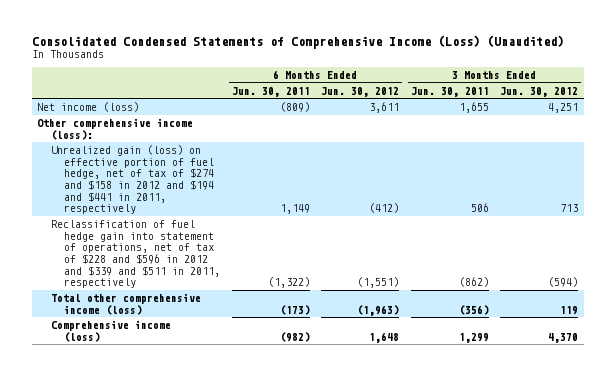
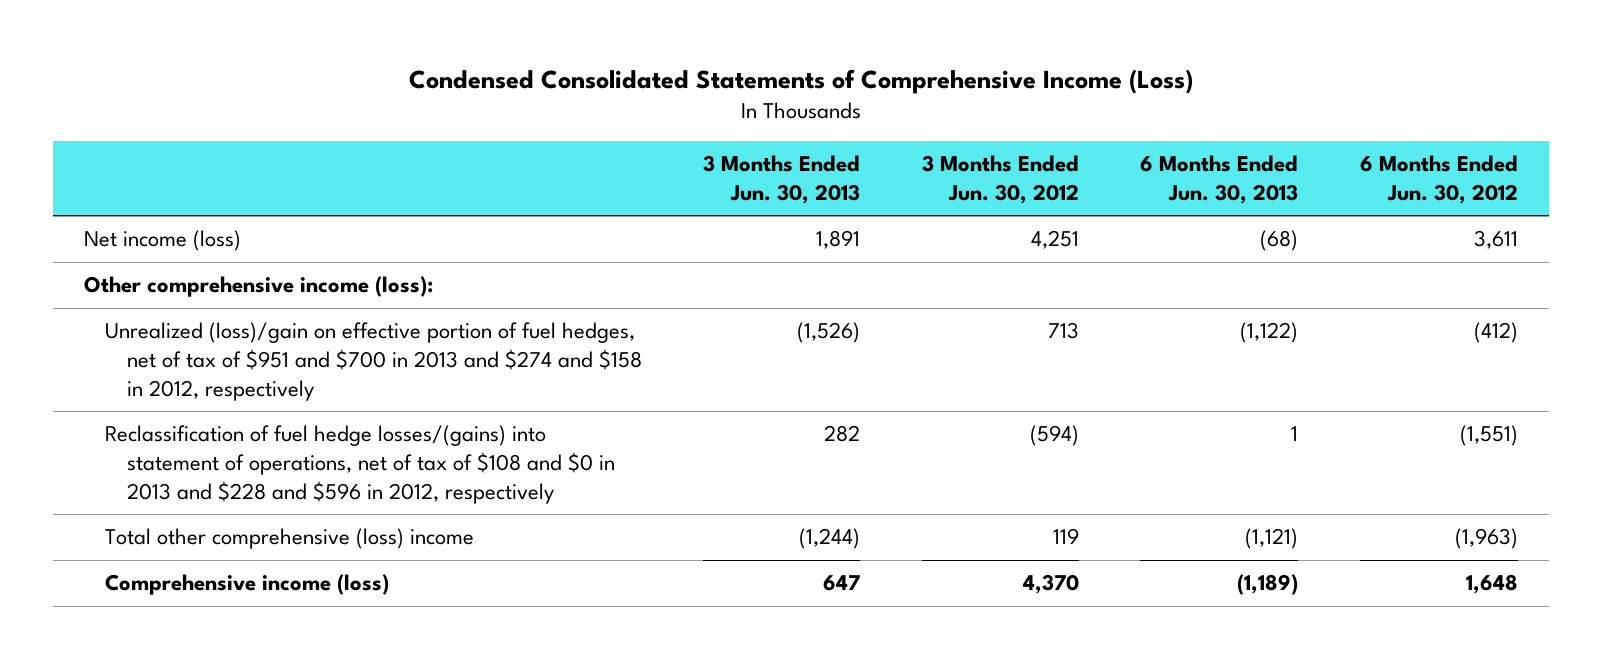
[31,34,564,49] Consolidated Condensed Statements of Comprehensive Income (Loss) (Unaudited) -> [408,68,1193,94] Condensed Consolidated Statements of Comprehensive Income (Loss)
[231,86,310,97] Jun. 30, 2011 -> none
[410,86,489,97] Jun. 30, 2011 -> none
none -> [703,155,861,205] 3 Months Ended Jun. 30, 2013
none -> [1140,155,1299,205] 6 Months Ended Jun. 30, 2013
[50,144,215,215] Unrealized gain (loss) on effective portion of fuel hedge, net of tax of $274 and $158 in 2012 and $194 and $441 in 2011, respectively -> [105,322,642,401] Unrealized (loss)/gain on effective portion of fuel hedges, net of tax of $951 and $700 in 2013 and $274 and $158 in 2012, respectively
[50,219,221,289] Reclassification of fuel hedge gain into statement of operations, net of tax of $228 and $596 in 2012 and $339 and $511 in 2011, respectively -> [105,425,615,504] Reclassification of fuel hedge losses/(gains) into statement of operations, net of tax of $108 and $0 in 2013 and $228 and $596 in 2012, respectively
[50,292,201,315] Total other comprehensive income (loss) -> [105,528,475,550] Total other comprehensive (loss) income

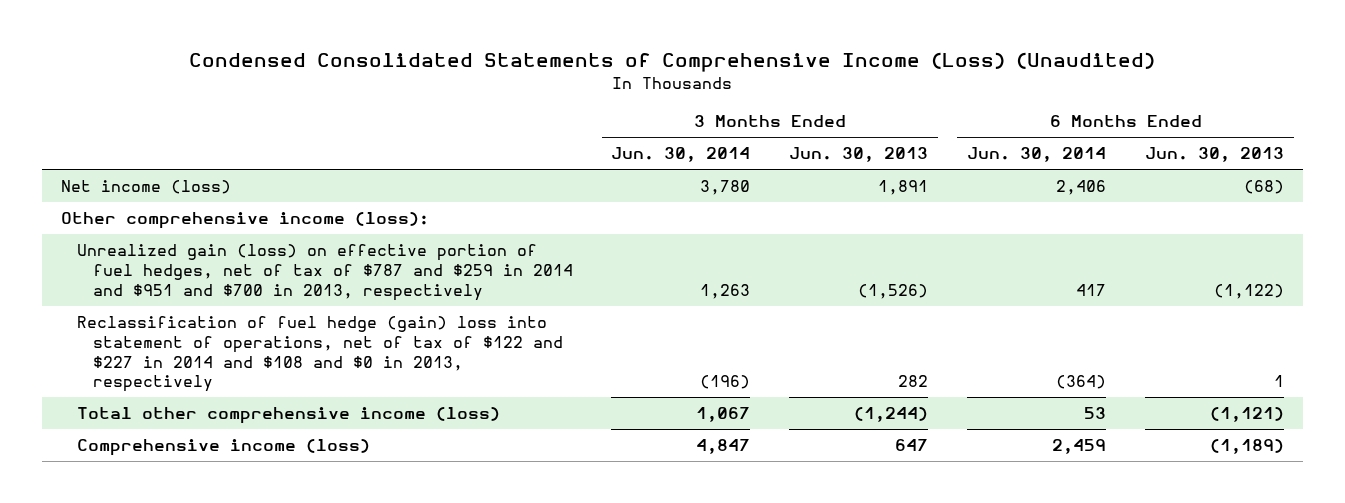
[408,68,1193,94] Condensed Consolidated Statements of Comprehensive Income (Loss) -> [189,51,1156,72] Condensed Consolidated Statements of Comprehensive Income (Loss) (Unaudited)
[921,155,1079,205] 3 Months Ended Jun. 30, 2012 -> none
[1359,155,1518,205] 6 Months Ended Jun. 30, 2012 -> none
none -> [611,147,751,163] Jun. 30, 2014
none -> [967,147,1107,163] Jun. 30, 2014
[105,322,642,401] Unrealized (loss)/gain on effective portion of fuel hedges, net of tax of $951 and $700 in 2013 and $274 and $158 in 2012, respectively -> [76,244,573,301] Unrealized gain (loss) on effective portion of fuel hedges, net of tax of $787 and $259 in 2014 and $951 and $700 in 2013, respectively
[105,425,615,504] Reclassification of fuel hedge losses/(gains) into statement of operations, net of tax of $108 and $0 in 2013 and $228 and $596 in 2012, respectively -> [76,316,563,393] Reclassification of fuel hedge (gain) loss into statement of operations, net of tax of $122 and $227 in 2014 and $108 and $0 in 2013, respectively
[105,528,475,550] Total other comprehensive (loss) income -> [76,407,500,425] Total other comprehensive income (loss)

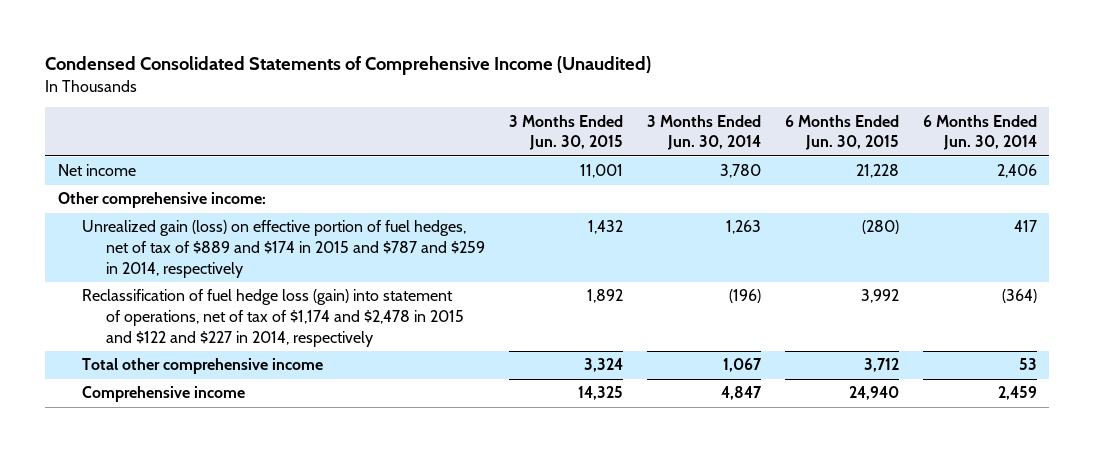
[189,51,1156,72] Condensed Consolidated Statements of Comprehensive Income (Loss) (Unaudited) -> [45,56,652,76] Condensed Consolidated Statements of Comprehensive Income (Unaudited)
[789,147,929,163] Jun. 30, 2013 -> none
[1144,147,1284,163] Jun. 30, 2013 -> none
none -> [509,114,624,151] 3 Months Ended Jun. 30, 2015
none -> [785,114,900,151] 6 Months Ended Jun. 30, 2015
[60,180,231,195] Net income (loss) -> [57,164,136,177] Net income
[60,212,429,230] Other comprehensive income (loss): -> [57,192,266,209] Other comprehensive income:
[76,244,573,301] Unrealized gain (loss) on effective portion of fuel hedges, net of tax of $787 and $259 in 2014 and $951 and $700 in 2013, respectively -> [81,220,486,278] Unrealized gain (loss) on effective portion of fuel hedges, net of tax of $889 and $174 in 2015 and $787 and $259 in 2014, respectively
[76,316,563,393] Reclassification of fuel hedge (gain) loss into statement of operations, net of tax of $122 and $227 in 2014 and $108 and $0 in 2013, respectively -> [81,289,465,347] Reclassification of fuel hedge loss (gain) into statement of operations, net of tax of $1,174 and $2,478 in 2015 and $122 and $227 in 2014, respectively
[76,407,500,425] Total other comprehensive income (loss) -> [81,358,323,375] Total other comprehensive income
[76,439,370,457] Comprehensive income (loss) -> [81,386,245,403] Comprehensive income

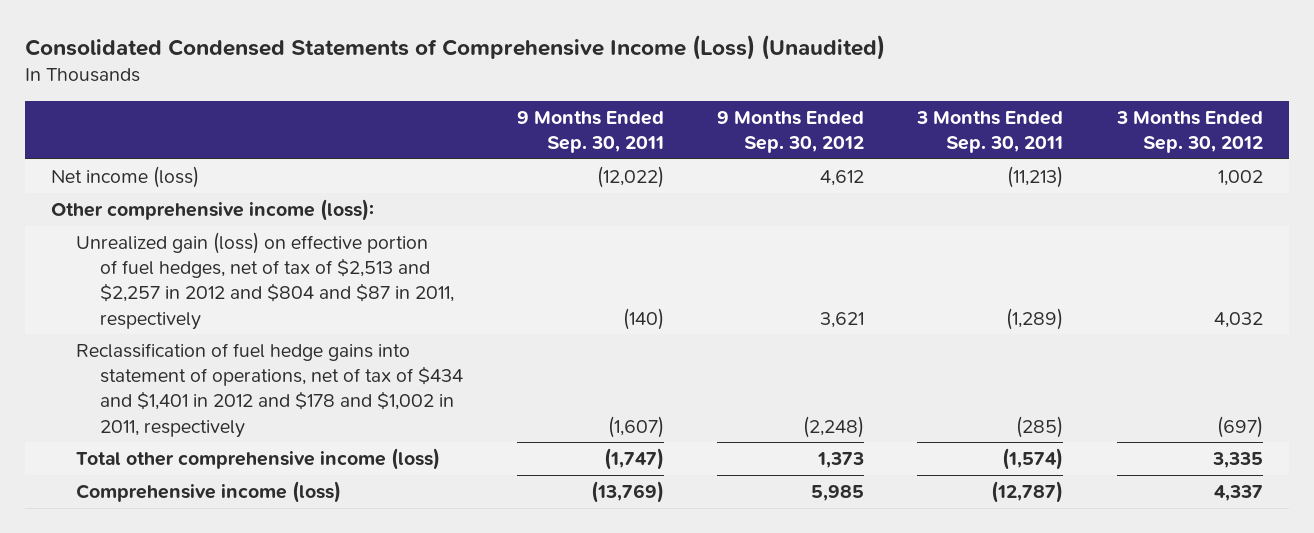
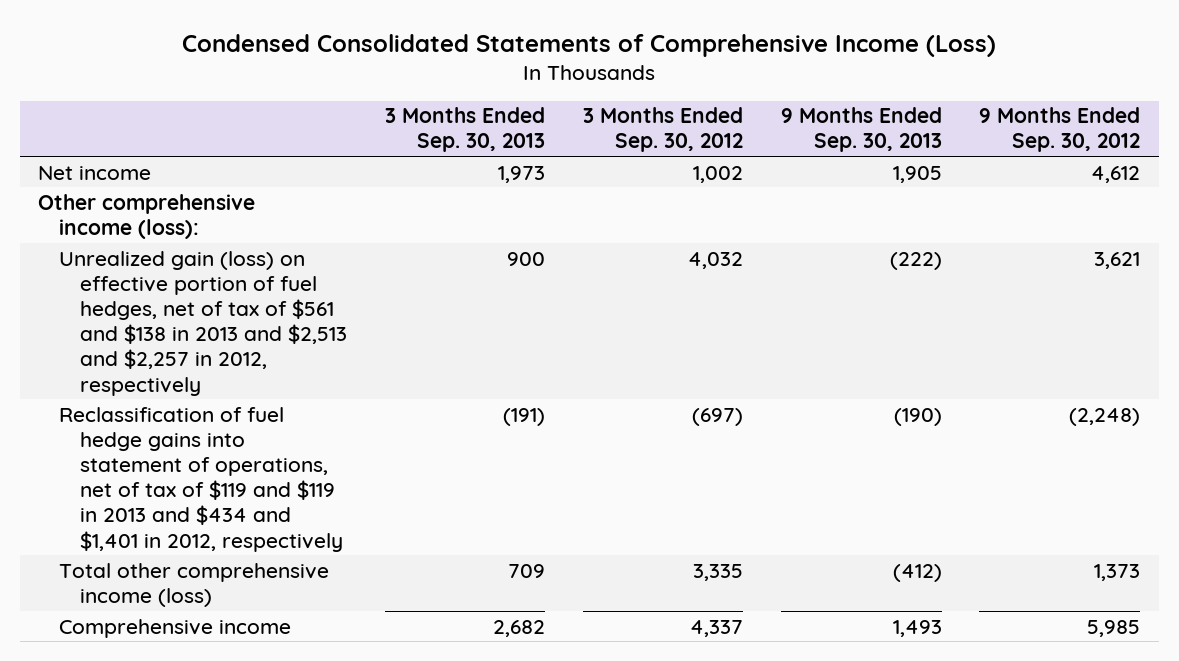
[24,34,885,60] Consolidated Condensed Statements of Comprehensive Income (Loss) (Unaudited) -> [182,33,997,57] Condensed Consolidated Statements of Comprehensive Income (Loss)
[516,110,664,153] 9 Months Ended Sep. 30, 2011 -> none
[916,110,1064,153] 3 Months Ended Sep. 30, 2011 -> none
none -> [385,107,546,153] 3 Months Ended Sep. 30, 2013
none -> [780,107,942,153] 9 Months Ended Sep. 30, 2013
[51,166,200,189] Net income (loss) -> [38,165,152,180] Net income
[75,232,455,330] Unrealized gain (loss) on effective portion of fuel hedges, net of tax of $2,513 and $2,257 in 2012 and $804 and $87 in 2011, respectively -> [59,250,348,396] Unrealized gain (loss) on effective portion of fuel hedges, net of tax of $561 and $138 in 2013 and $2,513 and $2,257 in 2012, respectively
[75,343,464,438] Reclassification of fuel hedge gains into statement of operations, net of tax of $434 and $1,401 in 2012 and $178 and $1,002 in 2011, respectively -> [59,406,344,552] Reclassification of fuel hedge gains into statement of operations, net of tax of $119 and $119 in 2013 and $434 and $1,401 in 2012, respectively
[75,481,341,504] Comprehensive income (loss) -> [59,618,292,638] Comprehensive income

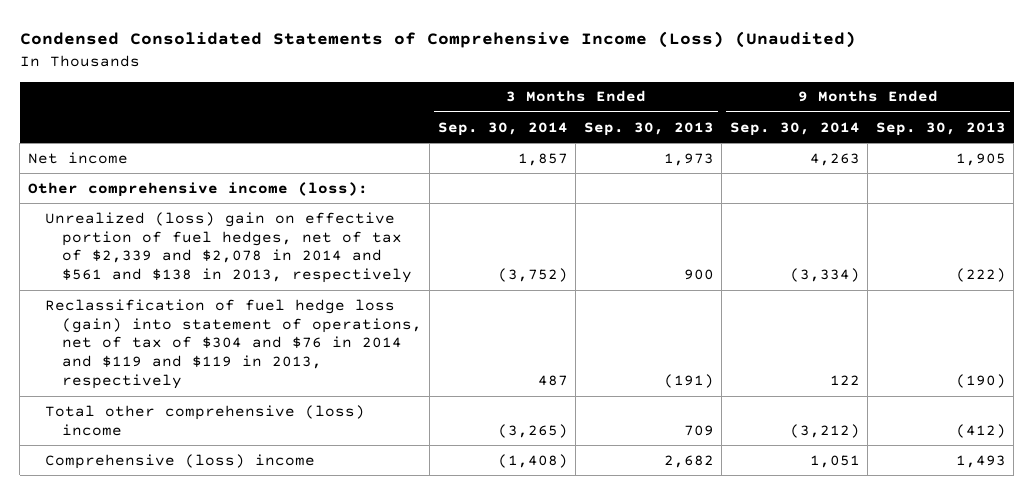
[182,33,997,57] Condensed Consolidated Statements of Comprehensive Income (Loss) -> [19,31,856,49] Condensed Consolidated Statements of Comprehensive Income (Loss) (Unaudited)
[582,107,743,153] 3 Months Ended Sep. 30, 2012 -> none
[979,107,1141,153] 9 Months Ended Sep. 30, 2012 -> none
none -> [437,121,568,136] Sep. 30, 2014
none -> [729,121,860,136] Sep. 30, 2014
[59,250,348,396] Unrealized gain (loss) on effective portion of fuel hedges, net of tax of $561 and $138 in 2013 and $2,513 and $2,257 in 2012, respectively -> [44,211,412,284] Unrealized (loss) gain on effective portion of fuel hedges, net of tax of $2,339 and $2,078 in 2014 and $561 and $138 in 2013, respectively
[59,406,344,552] Reclassification of fuel hedge gains into statement of operations, net of tax of $119 and $119 in 2013 and $434 and $1,401 in 2012, respectively -> [44,298,422,390] Reclassification of fuel hedge loss (gain) into statement of operations, net of tax of $304 and $76 in 2014 and $119 and $119 in 2013, respectively
[59,562,330,607] Total other comprehensive income (loss) -> [44,404,365,436] Total other comprehensive (loss) income
[59,618,292,638] Comprehensive income -> [44,453,315,469] Comprehensive (loss) income

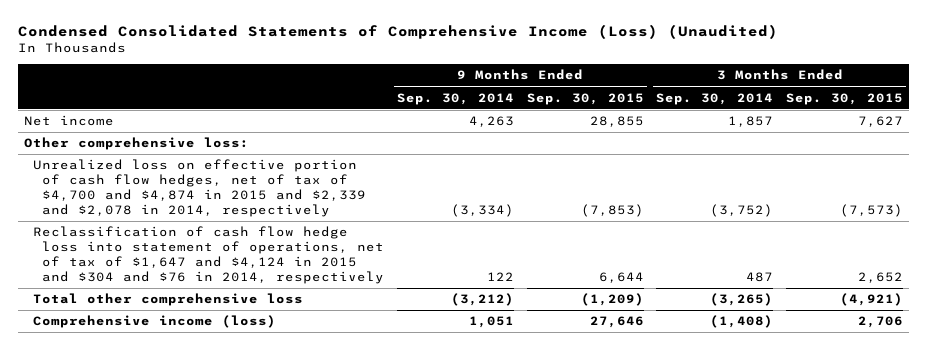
[583,121,714,136] Sep. 30, 2013 -> none
[875,121,1006,136] Sep. 30, 2013 -> none
none -> [526,92,644,105] Sep. 30, 2015
none -> [785,92,903,105] Sep. 30, 2015
[27,181,368,197] Other comprehensive income (loss): -> [24,137,250,151] Other comprehensive loss:
[44,211,412,284] Unrealized (loss) gain on effective portion of fuel hedges, net of tax of $2,339 and $2,078 in 2014 and $561 and $138 in 2013, respectively -> [33,159,367,217] Unrealized loss on effective portion of cash flow hedges, net of tax of $4,700 and $4,874 in 2015 and $2,339 and $2,078 in 2014, respectively
[44,298,422,390] Reclassification of fuel hedge loss (gain) into statement of operations, net of tax of $304 and $76 in 2014 and $119 and $119 in 2013, respectively -> [33,226,385,284] Reclassification of cash flow hedge loss into statement of operations, net of tax of $1,647 and $4,124 in 2015 and $304 and $76 in 2014, respectively
[44,404,365,436] Total other comprehensive (loss) income -> [33,293,304,307] Total other comprehensive loss
[44,453,315,469] Comprehensive (loss) income -> [33,315,277,329] Comprehensive income (loss)

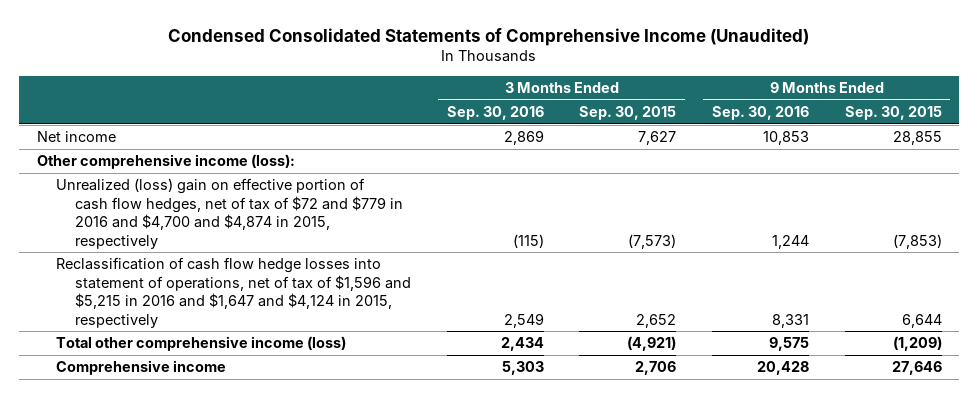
[17,24,778,40] Condensed Consolidated Statements of Comprehensive Income (Loss) (Unaudited) -> [168,27,810,46] Condensed Consolidated Statements of Comprehensive Income (Unaudited)
[396,92,514,105] Sep. 30, 2014 -> none
[656,92,774,105] Sep. 30, 2014 -> none
none -> [446,106,544,121] Sep. 30, 2016
none -> [711,106,809,121] Sep. 30, 2016
[24,137,250,151] Other comprehensive loss: -> [36,154,295,170] Other comprehensive income (loss):
[33,159,367,217] Unrealized loss on effective portion of cash flow hedges, net of tax of $4,700 and $4,874 in 2015 and $2,339 and $2,078 in 2014, respectively -> [55,178,404,249] Unrealized (loss) gain on effective portion of cash flow hedges, net of tax of $72 and $779 in 2016 and $4,700 and $4,874 in 2015, respectively
[33,226,385,284] Reclassification of cash flow hedge loss into statement of operations, net of tax of $1,647 and $4,124 in 2015 and $304 and $76 in 2014, respectively -> [55,257,412,328] Reclassification of cash flow hedge losses into statement of operations, net of tax of $1,596 and $5,215 in 2016 and $1,647 and $4,124 in 2015, respectively
[33,293,304,307] Total other comprehensive loss -> [55,336,346,352] Total other comprehensive income (loss)
[33,315,277,329] Comprehensive income (loss) -> [55,360,226,376] Comprehensive income

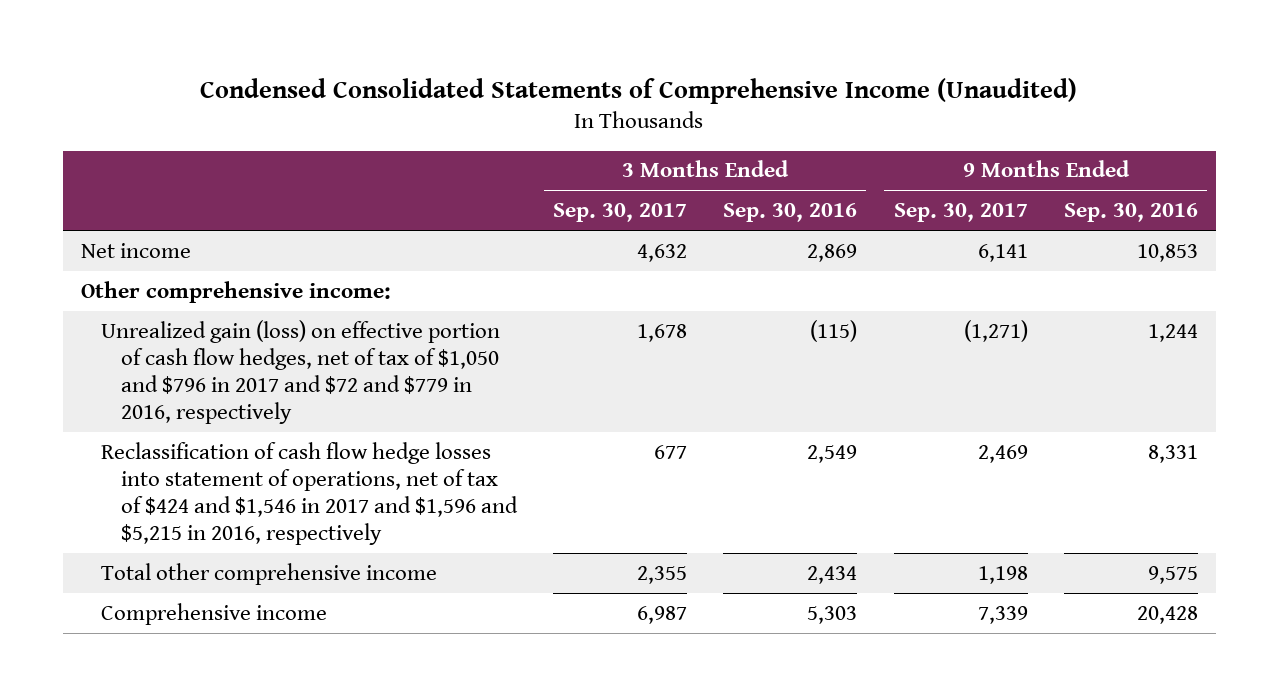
[579,106,677,121] Sep. 30, 2015 -> none
[844,106,942,121] Sep. 30, 2015 -> none
none -> [553,203,688,223] Sep. 30, 2017
none -> [893,203,1028,223] Sep. 30, 2017
[36,154,295,170] Other comprehensive income (loss): -> [81,280,392,303] Other comprehensive income:
[55,178,404,249] Unrealized (loss) gain on effective portion of cash flow hedges, net of tax of $72 and $779 in 2016 and $4,700 and $4,874 in 2015, respectively -> [101,319,501,425] Unrealized gain (loss) on effective portion of cash flow hedges, net of tax of $1,050 and $796 in 2017 and $72 and $779 in 2016, respectively
[55,257,412,328] Reclassification of cash flow hedge losses into statement of operations, net of tax of $1,596 and $5,215 in 2016 and $1,647 and $4,124 in 2015, respectively -> [101,441,519,546] Reclassification of cash flow hedge losses into statement of operations, net of tax of $424 and $1,546 in 2017 and $1,596 and $5,215 in 2016, respectively
[55,336,346,352] Total other comprehensive income (loss) -> [101,562,438,585] Total other comprehensive income

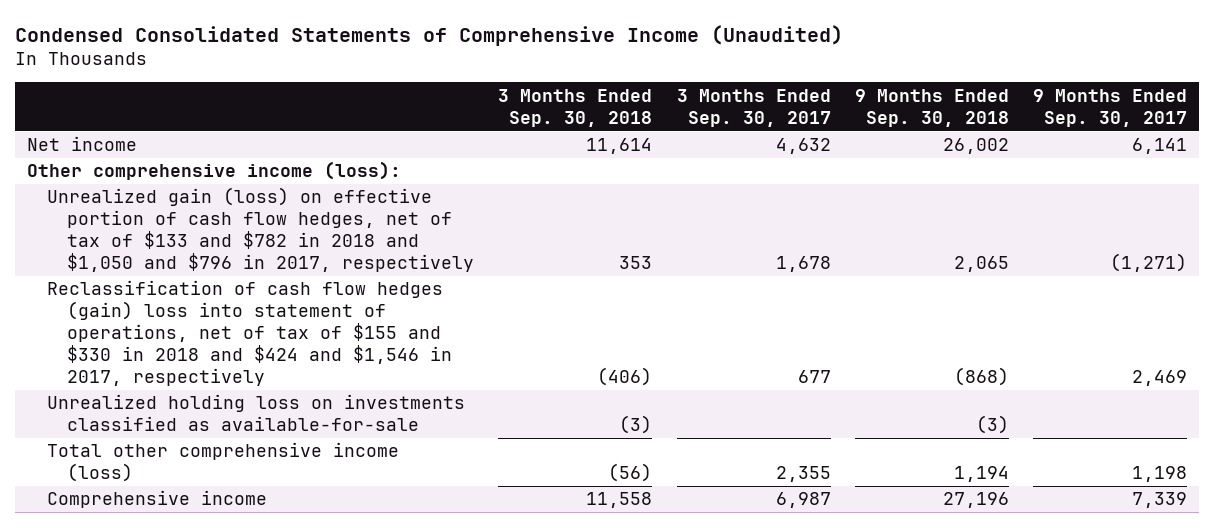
[723,203,858,223] Sep. 30, 2016 -> none
[1063,203,1198,223] Sep. 30, 2016 -> none
none -> [498,88,653,127] 3 Months Ended Sep. 30, 2018
none -> [854,88,1009,127] 9 Months Ended Sep. 30, 2018
[81,280,392,303] Other comprehensive income: -> [26,161,401,181] Other comprehensive income (loss):
[101,319,501,425] Unrealized gain (loss) on effective portion of cash flow hedges, net of tax of $1,050 and $796 in 2017 and $72 and $779 in 2016, respectively -> [47,187,475,273] Unrealized gain (loss) on effective portion of cash flow hedges, net of tax of $133 and $782 in 2018 and $1,050 and $796 in 2017, respectively
[101,441,519,546] Reclassification of cash flow hedge losses into statement of operations, net of tax of $424 and $1,546 in 2017 and $1,596 and $5,215 in 2016, respectively -> [47,280,453,387] Reclassification of cash flow hedges (gain) loss into statement of operations, net of tax of $155 and $330 in 2018 and $424 and $1,546 in 2017, respectively
none -> [47,394,466,432] Unrealized holding loss on investments classified as available-for-sale
[101,562,438,585] Total other comprehensive income -> [47,442,400,483] Total other comprehensive income (loss)

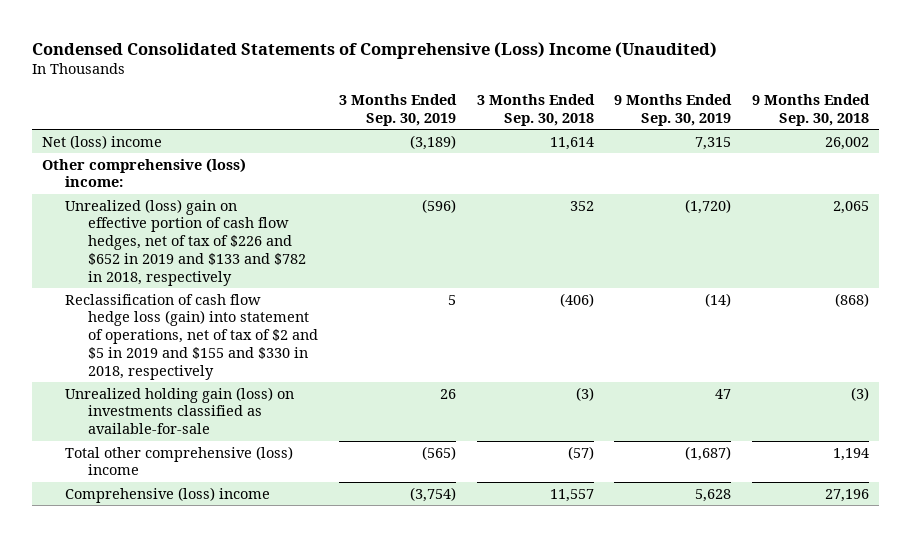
[14,24,843,46] Condensed Consolidated Statements of Comprehensive Income (Unaudited) -> [32,41,718,59] Condensed Consolidated Statements of Comprehensive (Loss) Income (Unaudited)
[676,88,831,127] 3 Months Ended Sep. 30, 2017 -> none
[1032,88,1187,127] 9 Months Ended Sep. 30, 2017 -> none
none -> [339,94,458,127] 3 Months Ended Sep. 30, 2019
none -> [614,94,733,127] 9 Months Ended Sep. 30, 2019
[26,136,137,152] Net income -> [42,134,163,149] Net (loss) income
[26,161,401,181] Other comprehensive income (loss): -> [42,157,247,188] Other comprehensive (loss) income:
[47,187,475,273] Unrealized gain (loss) on effective portion of cash flow hedges, net of tax of $133 and $782 in 2018 and $1,050 and $796 in 2017, respectively -> [65,198,307,287] Unrealized (loss) gain on effective portion of cash flow hedges, net of tax of $226 and $652 in 2019 and $133 and $782 in 2018, respectively
[619,256,653,270] 353 -> [569,200,594,211] 352
[47,280,453,387] Reclassification of cash flow hedges (gain) loss into statement of operations, net of tax of $155 and $330 in 2018 and $424 and $1,546 in 2017, respectively -> [65,293,319,381] Reclassification of cash flow hedge loss (gain) into statement of operations, net of tax of $2 and $5 in 2019 and $155 and $330 in 2018, respectively
[47,394,466,432] Unrealized holding loss on investments classified as available-for-sale -> [65,386,295,435] Unrealized holding gain (loss) on investments classified as available-for-sale
[47,442,400,483] Total other comprehensive income (loss) -> [65,445,294,476] Total other comprehensive (loss) income
[608,463,653,483] (56) -> [567,445,594,460] (57)
[47,490,268,509] Comprehensive income -> [65,486,271,503] Comprehensive (loss) income
[586,492,653,509] 11,558 -> [549,488,594,502] 11,557

